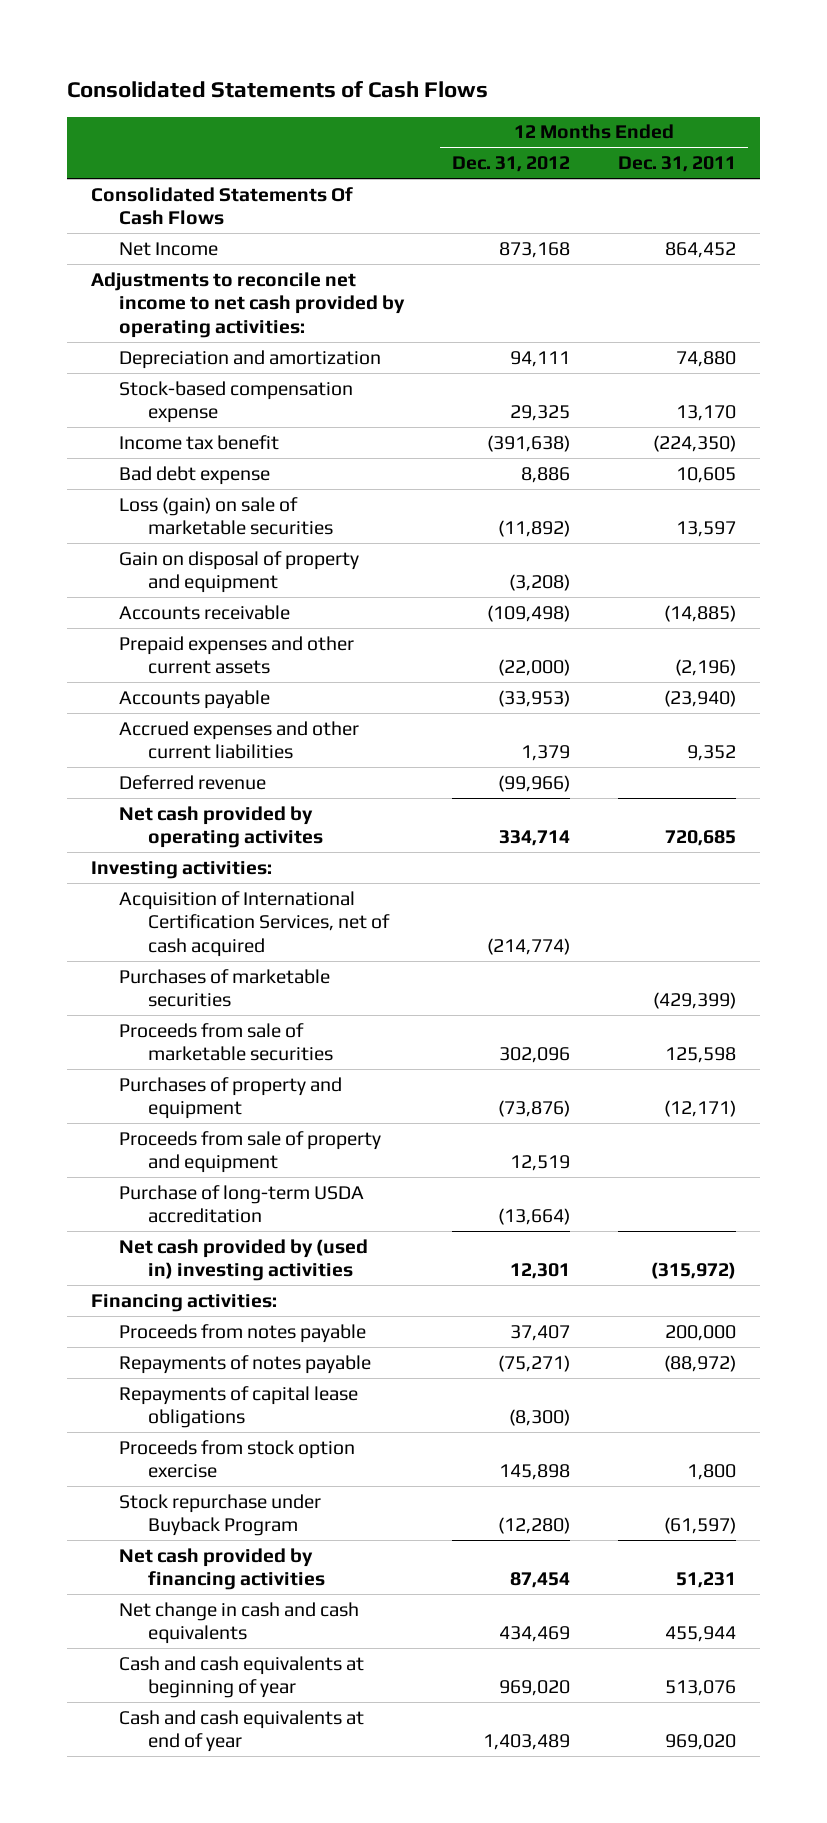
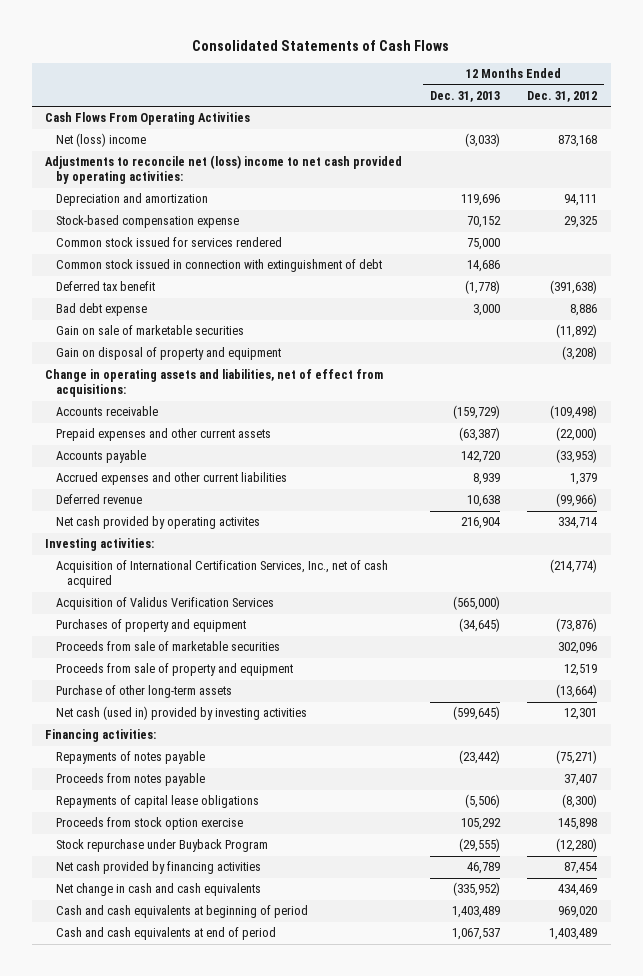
[618,156,737,173] Dec. 31, 2011 -> none
none -> [429,91,500,103] Dec. 31, 2013
[90,186,353,226] Consolidated Statements Of Cash Flows -> none
none -> [45,112,251,126] Cash Flows From Operating Activities
[119,241,219,256] Net Income -> [56,133,147,148] Net (loss) income
[90,271,406,338] Adjustments to reconcile net income to net cash provided by operating activities: -> [45,155,403,185] Adjustments to reconcile net (loss) income to net cash provided by operating activities:
none -> [56,237,283,248] Common stock issued for services rendered
none -> [56,259,383,273] Common stock issued in connection with extinguishment of debt
[119,434,280,450] Income tax benefit -> [56,281,156,292] Deferred tax benefit
[119,496,334,536] Loss (gain) on sale of marketable securities -> [56,325,245,336] Gain on sale of marketable securities
none -> [45,369,384,398] Change in operating assets and liabilities, net of effect from acquisitions:
[119,968,331,1008] Purchases of marketable securities -> none
[119,890,391,957] Acquisition of International Certification Services, net of cash acquired -> [56,560,389,589] Acquisition of International Certification Services, Inc., net of cash acquired
none -> [56,597,275,611] Acquisition of Validus Verification Services
[119,1022,334,1062] Proceeds from sale of marketable securities -> [56,641,281,652] Proceeds from sale of marketable securities
[119,1184,365,1224] Purchase of long-term USDA accreditation -> [56,685,233,699] Purchase of other long-term assets
[119,1238,369,1282] Net cash provided by (used in) investing activities -> [56,706,308,721] Net cash (used in) provided by investing activities
[119,1323,367,1343] Proceeds from notes payable -> [56,773,206,787] Proceeds from notes payable
[119,1655,365,1699] Cash and cash equivalents at beginning of year -> [56,905,309,919] Cash and cash equivalents at beginning of period
[119,1709,365,1753] Cash and cash equivalents at end of year -> [56,927,277,941] Cash and cash equivalents at end of period

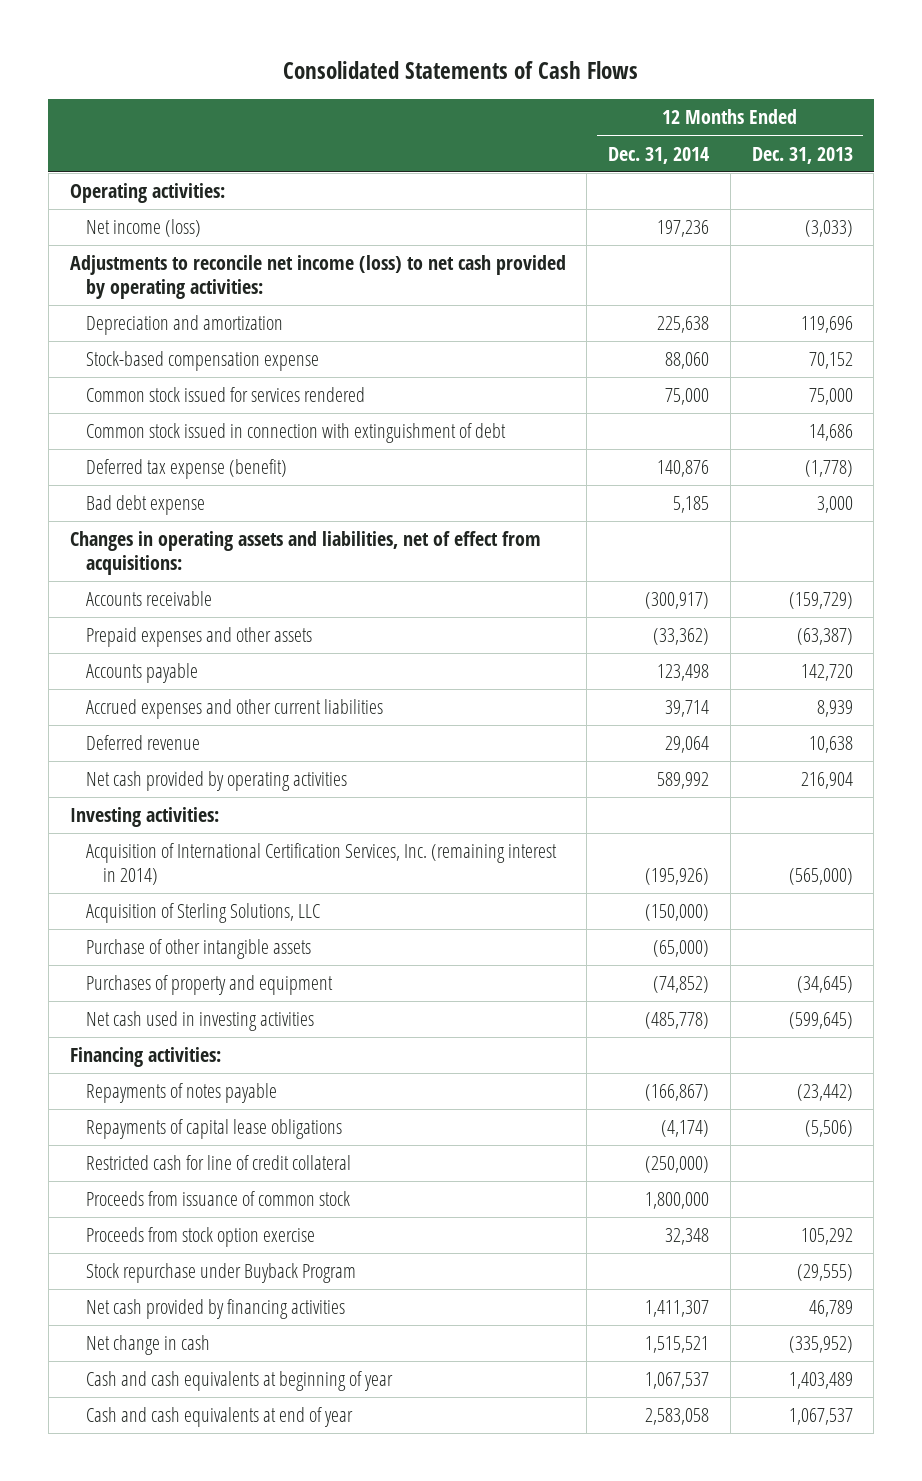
[527,91,598,103] Dec. 31, 2012 -> none
none -> [608,146,710,164] Dec. 31, 2014
[45,112,251,126] Cash Flows From Operating Activities -> none
none -> [69,183,225,204] Operating activities:
[56,133,147,148] Net (loss) income -> [86,219,202,238] Net income (loss)
[45,155,403,185] Adjustments to reconcile net (loss) income to net cash provided by operating activities: -> [69,255,566,300] Adjustments to reconcile net income (loss) to net cash provided by operating activities:
[56,281,156,292] Deferred tax benefit -> [86,459,288,480] Deferred tax expense (benefit)
[56,325,245,336] Gain on sale of marketable securities -> none
[56,347,282,361] Gain on disposal of property and equipment -> none
[45,369,384,398] Change in operating assets and liabilities, net of effect from acquisitions: -> [69,531,541,576] Changes in operating assets and liabilities, net of effect from acquisitions:
[56,428,272,442] Prepaid expenses and other current assets -> [86,627,313,648] Prepaid expenses and other assets
[56,516,261,530] Net cash provided by operating activites -> [86,771,348,792] Net cash provided by operating activities
[56,560,389,589] Acquisition of International Certification Services, Inc., net of cash acquired -> none
[56,597,275,611] Acquisition of Validus Verification Services -> [86,843,558,886] Acquisition of International Certification Services, Inc. (remaining interest in 2014)
none -> [86,903,321,924] Acquisition of Sterling Solutions, LLC
none -> [86,939,312,960] Purchase of other intangible assets
[56,641,281,652] Proceeds from sale of marketable securities -> none
[56,663,294,677] Proceeds from sale of property and equipment -> none
[56,685,233,699] Purchase of other long-term assets -> none
[56,706,308,721] Net cash (used in) provided by investing activities -> [86,1011,315,1032] Net cash used in investing activities
[56,773,206,787] Proceeds from notes payable -> none
none -> [86,1155,352,1171] Restricted cash for line of credit collateral
none -> [86,1191,351,1207] Proceeds from issuance of common stock
[56,883,262,897] Net change in cash and cash equivalents -> [86,1335,211,1356] Net change in cash
[56,905,309,919] Cash and cash equivalents at beginning of period -> [86,1371,394,1392] Cash and cash equivalents at beginning of year
[56,927,277,941] Cash and cash equivalents at end of period -> [86,1407,354,1428] Cash and cash equivalents at end of year

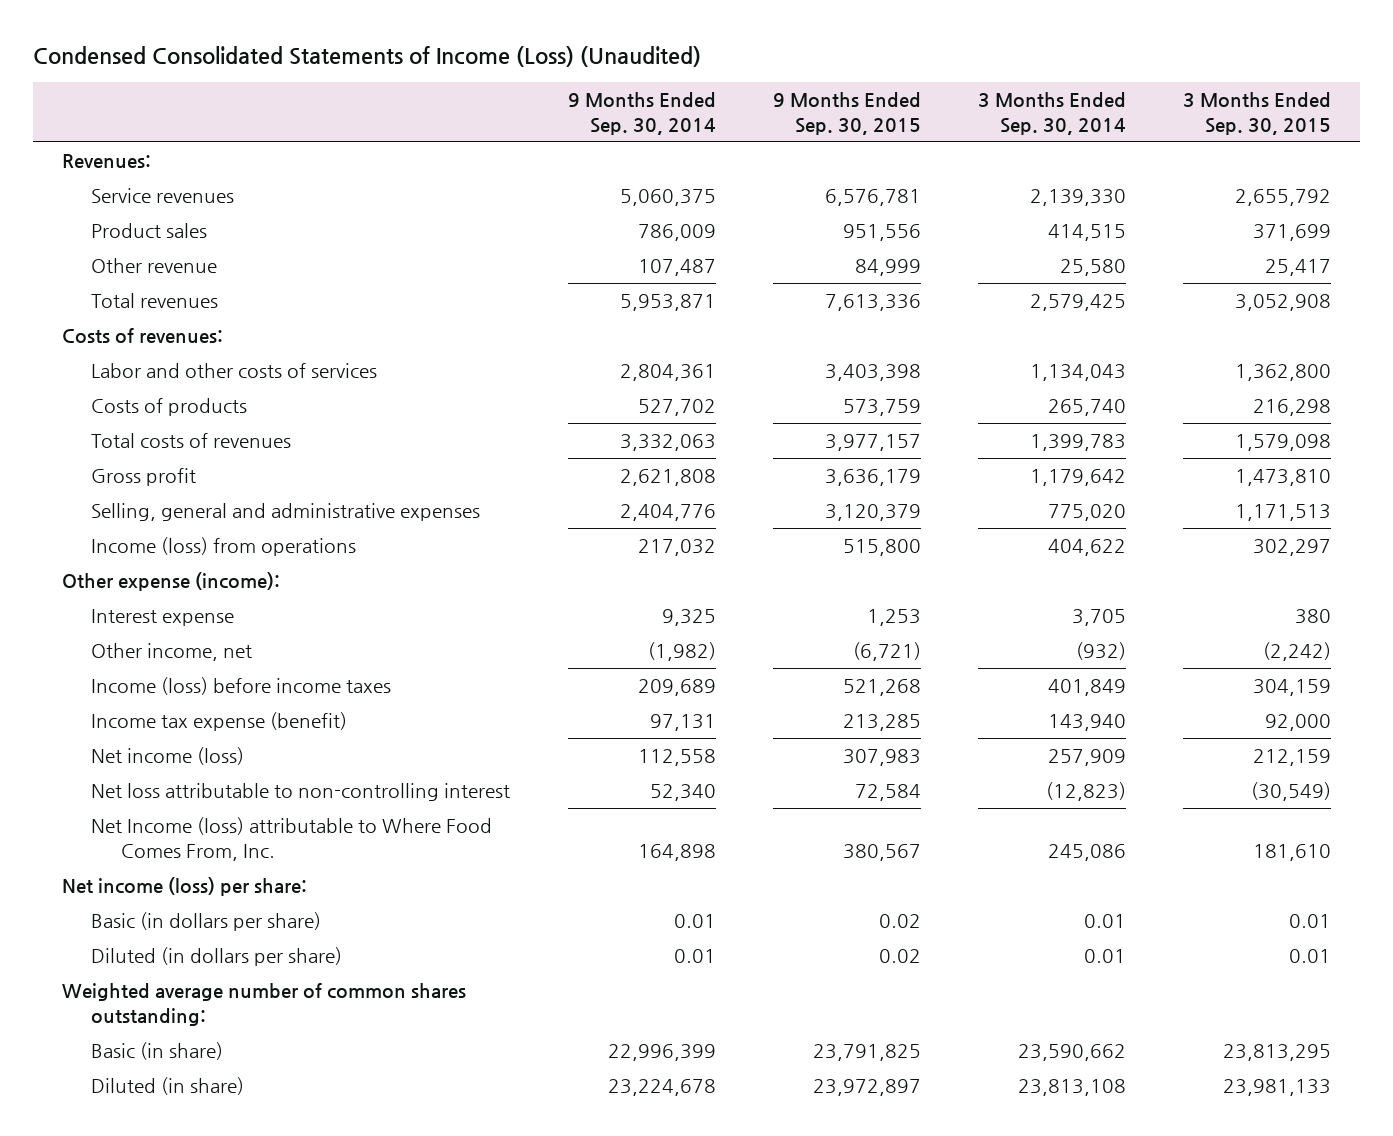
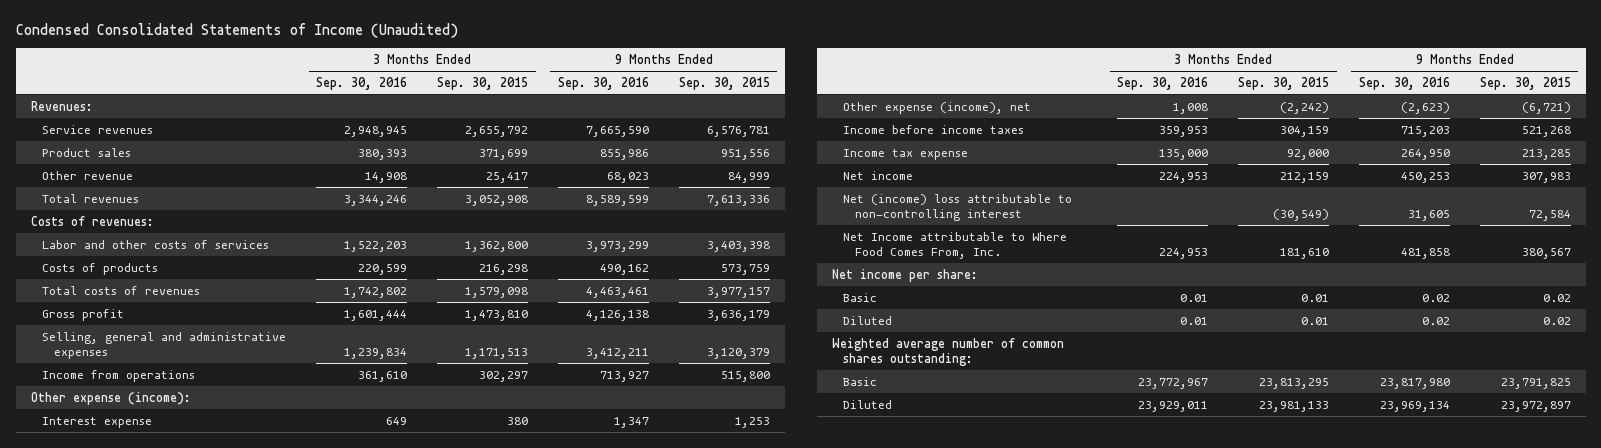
[33,45,702,67] Condensed Consolidated Statements of Income (Loss) (Unaudited) -> [15,23,458,39] Condensed Consolidated Statements of Income (Unaudited)
[567,92,716,135] 9 Months Ended Sep. 30, 2014 -> none
[978,92,1127,135] 3 Months Ended Sep. 30, 2014 -> none
none -> [316,76,408,90] Sep. 30, 2016
none -> [557,76,649,90] Sep. 30, 2016
[91,537,357,557] Income (loss) from operations -> [42,369,196,382] Income from operations
[91,643,253,662] Other income, net -> [843,101,1032,114] Other expense (income), net
[91,677,392,696] Income (loss) before income taxes -> [843,124,1025,134] Income before income taxes
[91,712,348,732] Income tax expense (benefit) -> [843,148,969,160] Income tax expense
[91,747,245,766] Net income (loss) -> [843,170,914,180] Net income
[91,783,511,802] Net loss attributable to non-controlling interest -> [843,193,1073,221] Net (income) loss attributable to non-controlling interest
[91,817,493,861] Net Income (loss) attributable to Where Food Comes From, Inc. -> [843,231,1068,259] Net Income attributable to Where Food Comes From, Inc.
[61,877,307,897] Net income (loss) per share: -> [831,268,978,282] Net income per share:
[91,912,322,932] Basic (in dollars per share) -> [843,292,878,302] Basic
[91,947,343,967] Diluted (in dollars per share) -> [843,315,893,325] Diluted
[91,1042,224,1061] Basic (in share) -> [843,376,878,386] Basic
[91,1077,245,1096] Diluted (in share) -> [843,399,893,409] Diluted

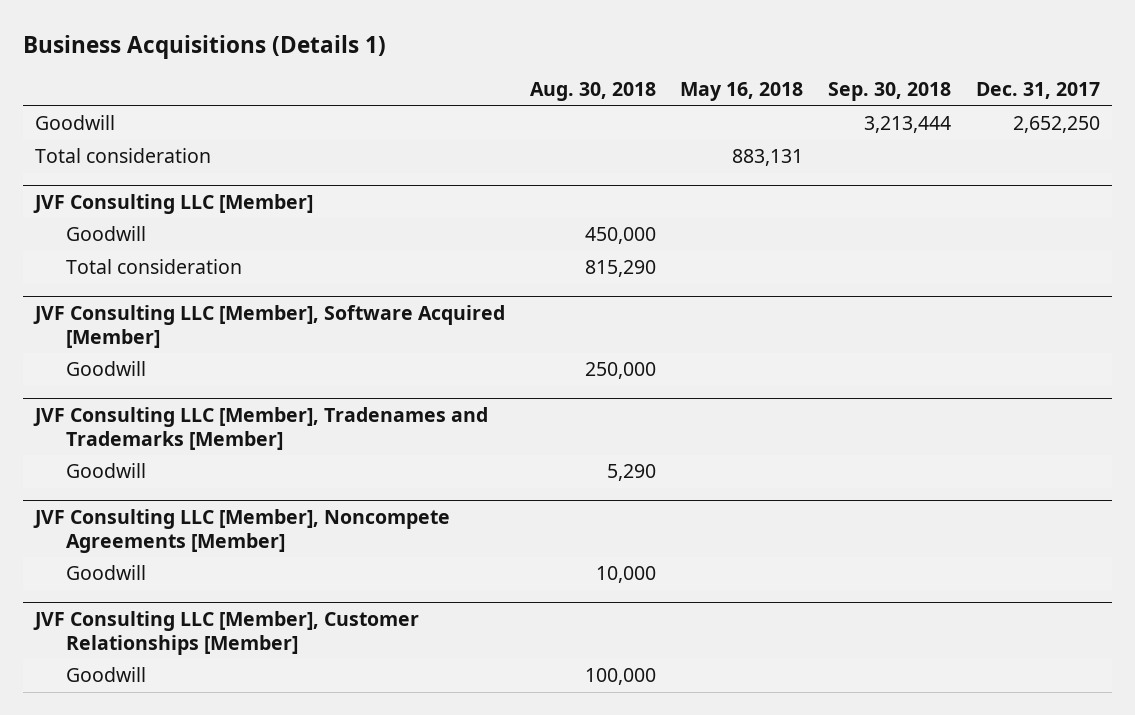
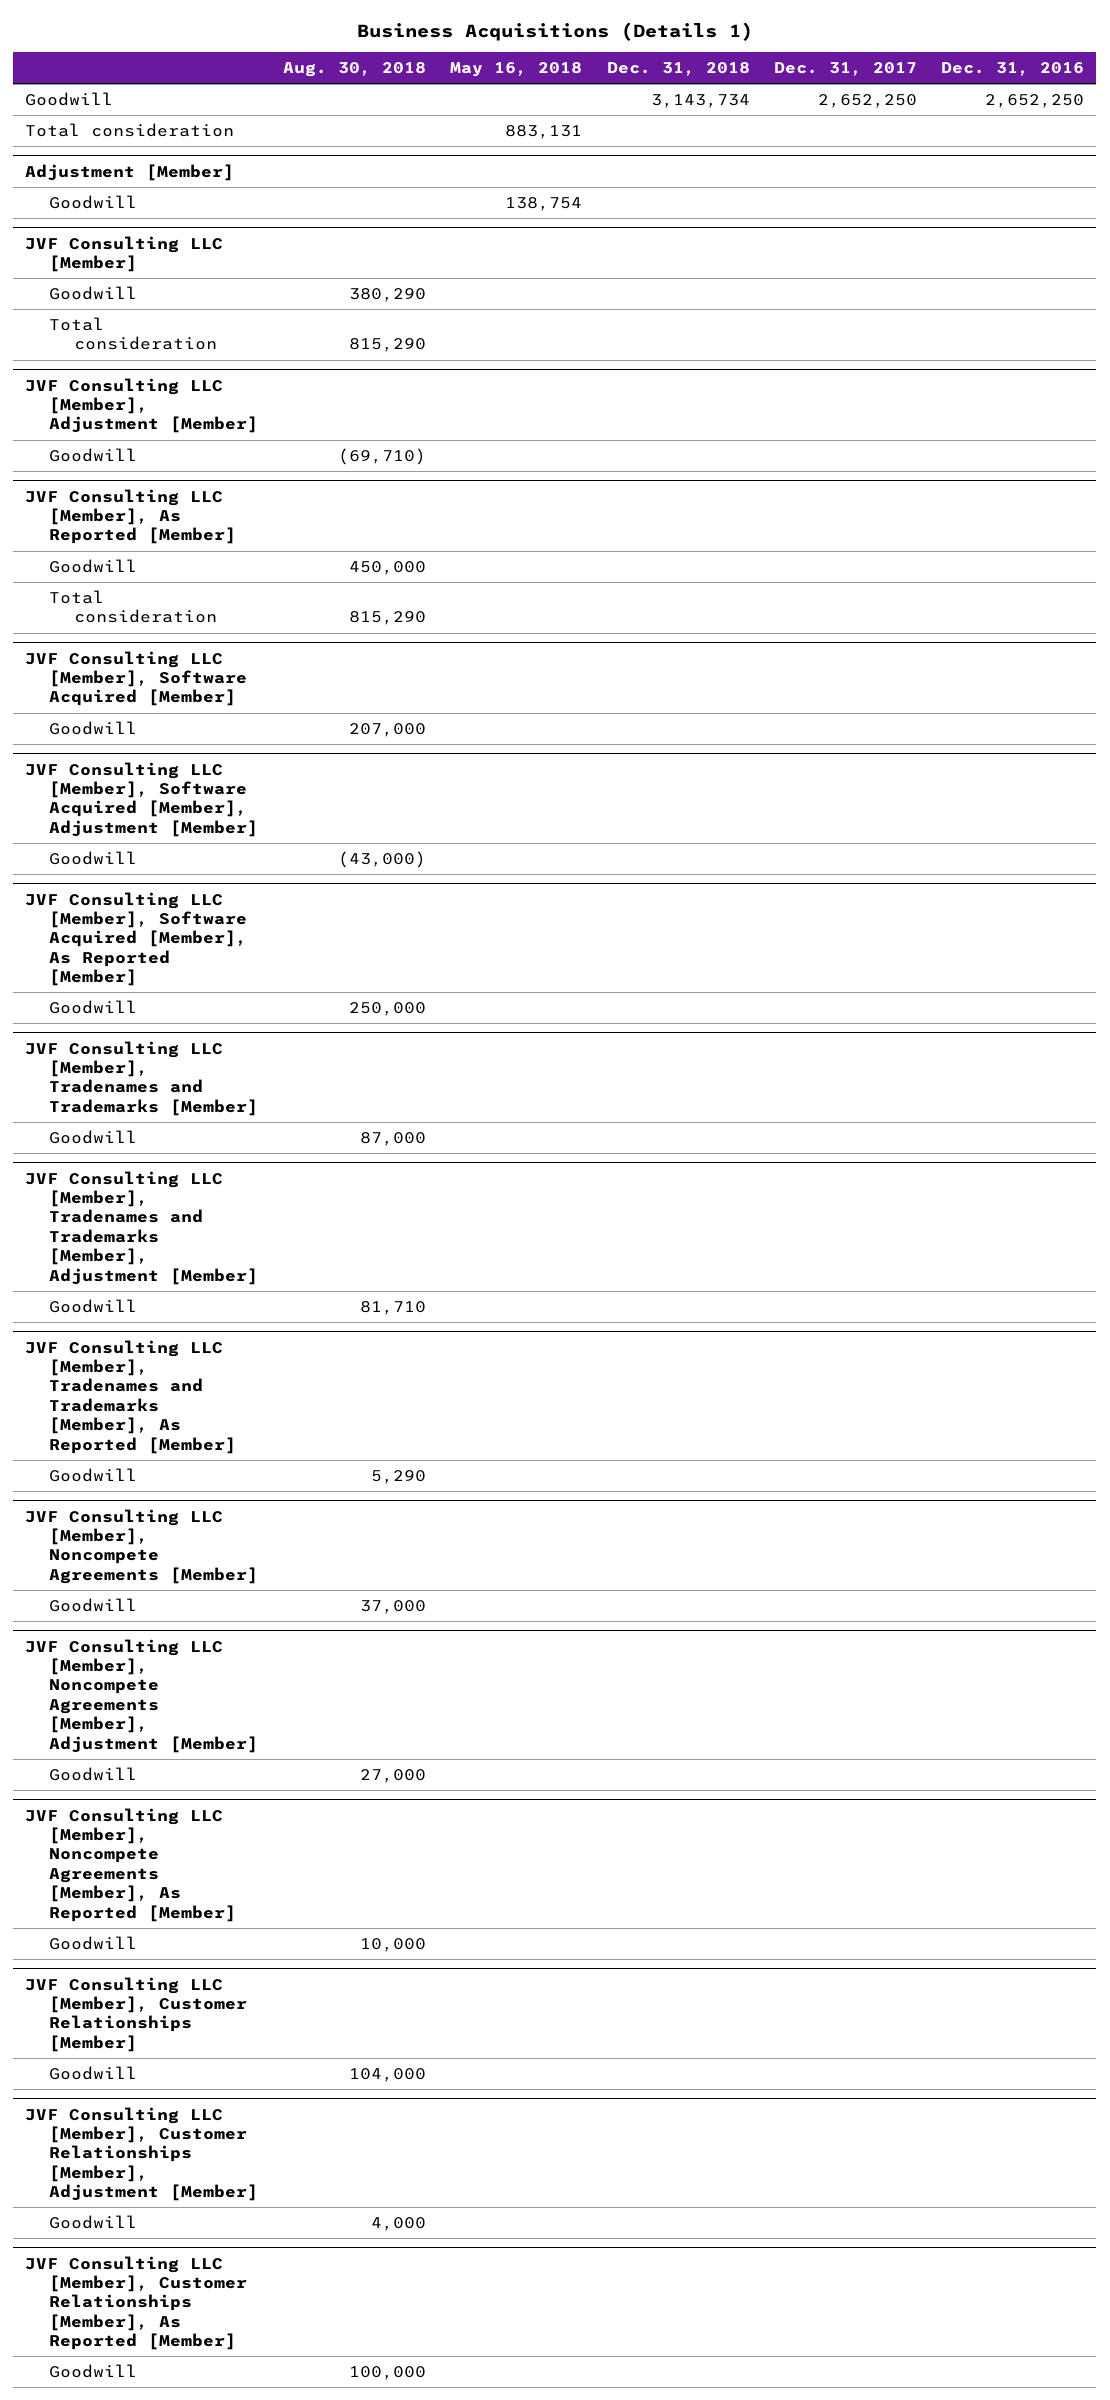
[828,82,952,102] Sep. 30, 2018 -> none
none -> [606,62,750,77] Dec. 31, 2018
none -> [941,62,1085,77] Dec. 31, 2016
none -> [25,163,235,181] Adjustment [Member]
none -> [49,194,138,209] Goodwill
none -> [49,285,138,300] Goodwill
none -> [49,316,217,351] Total consideration
none -> [25,377,259,434] JVF Consulting LLC [Member], Adjustment [Member]
none -> [49,447,138,462] Goodwill
none -> [25,488,237,545] JVF Consulting LLC [Member], As Reported [Member]
none -> [49,720,138,735] Goodwill
none -> [25,761,259,837] JVF Consulting LLC [Member], Software Acquired [Member], Adjustment [Member]
none -> [49,850,138,865] Goodwill
none -> [25,891,248,987] JVF Consulting LLC [Member], Software Acquired [Member], As Reported [Member]
none -> [49,1129,138,1144] Goodwill
none -> [25,1170,259,1285] JVF Consulting LLC [Member], Tradenames and Trademarks [Member], Adjustment [Member]
none -> [49,1298,138,1313] Goodwill
none -> [25,1339,237,1454] JVF Consulting LLC [Member], Tradenames and Trademarks [Member], As Reported [Member]
none -> [49,1597,138,1612] Goodwill
none -> [25,1638,259,1753] JVF Consulting LLC [Member], Noncompete Agreements [Member], Adjustment [Member]
none -> [49,1766,138,1781] Goodwill
none -> [25,1807,237,1922] JVF Consulting LLC [Member], Noncompete Agreements [Member], As Reported [Member]
none -> [49,2065,138,2080] Goodwill
none -> [25,2106,259,2202] JVF Consulting LLC [Member], Customer Relationships [Member], Adjustment [Member]
none -> [49,2214,138,2229] Goodwill
none -> [25,2255,248,2351] JVF Consulting LLC [Member], Customer Relationships [Member], As Reported [Member]

